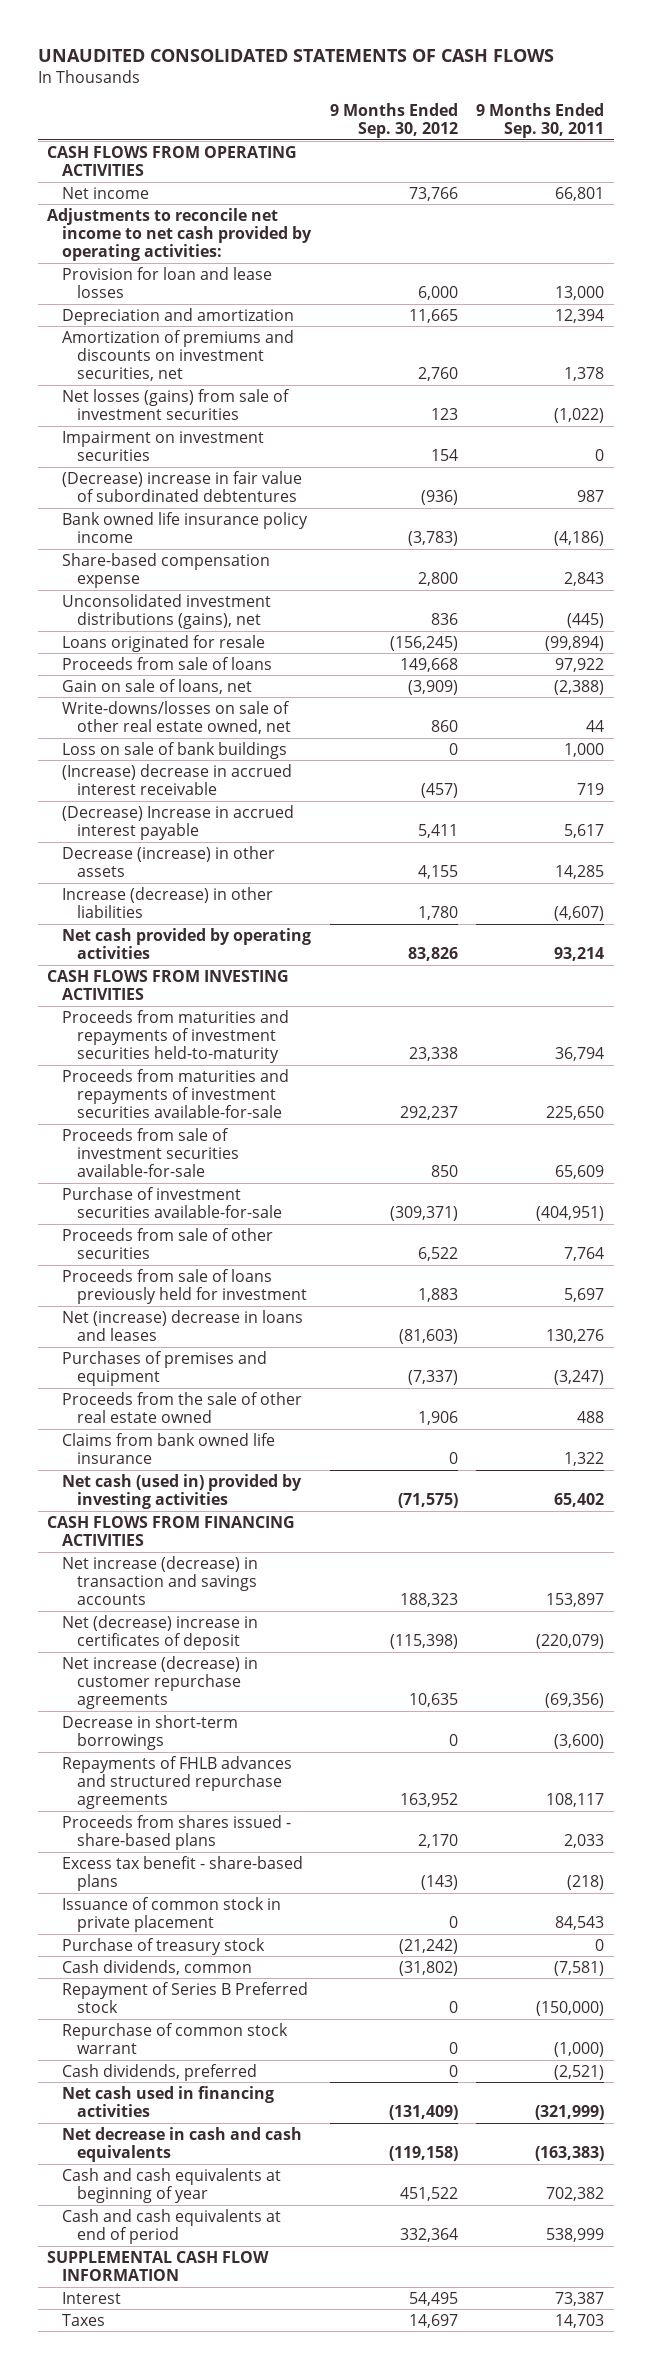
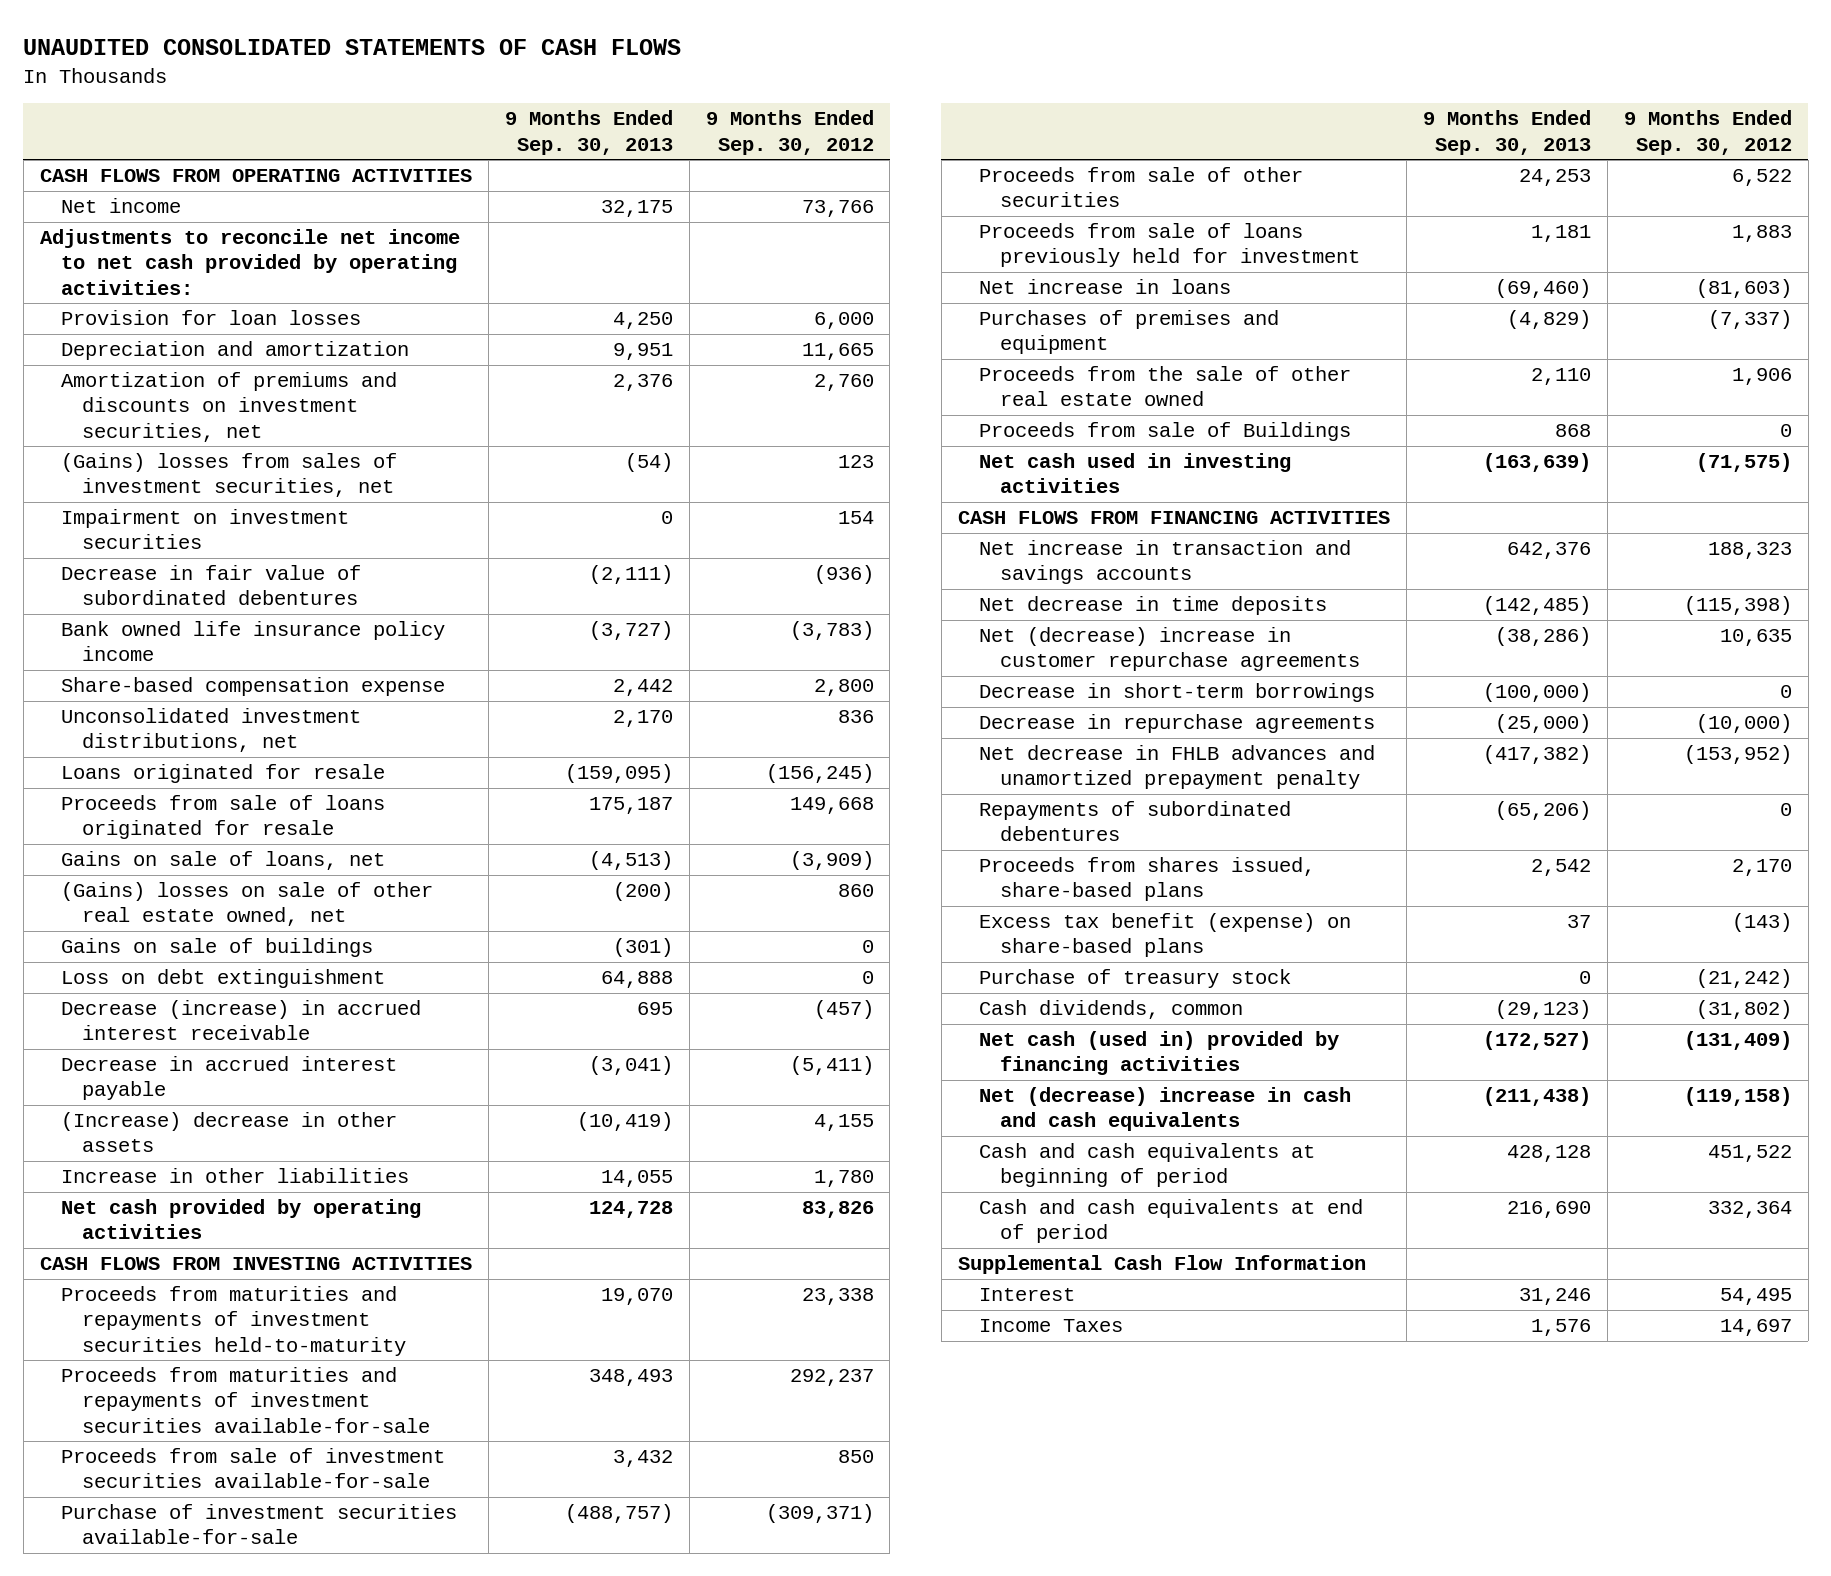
[476,102,605,138] 9 Months Ended Sep. 30, 2011 -> none
none -> [504,110,673,155] 9 Months Ended Sep. 30, 2013
[62,266,273,298] Provision for loan and lease losses -> [60,310,361,326] Provision for loan losses
[62,388,291,420] Net losses (gains) from sale of investment securities -> [60,453,397,498] (Gains) losses from sales of investment securities, net
[62,470,303,502] (Decrease) increase in fair value of subordinated debtentures -> [60,565,361,606] Decrease in fair value of subordinated debentures
[62,593,272,629] Unconsolidated investment distributions (gains), net -> [60,708,361,753] Unconsolidated investment distributions, net
[62,656,273,670] Proceeds from sale of loans -> [60,795,385,840] Proceeds from sale of loans originated for resale
[62,678,253,694] Gain on sale of loans, net -> [60,851,385,871] Gains on sale of loans, net
[62,700,292,734] Write-downs/losses on sale of other real estate owned, net -> [60,882,433,927] (Gains) losses on sale of other real estate owned, net
[62,741,288,759] Loss on sale of bank buildings -> [60,938,373,958] Gains on sale of buildings
none -> [60,969,385,989] Loss on debt extinguishment
[62,763,293,795] (Increase) decrease in accrued interest receivable -> [60,1000,421,1041] Decrease (increase) in accrued interest receivable
[62,804,295,840] (Decrease) Increase in accrued interest payable -> [60,1056,397,1101] Decrease in accrued interest payable
[417,823,458,838] 5,411 -> [789,1056,874,1076] (5,411)
[62,845,276,877] Decrease (increase) in other assets -> [60,1112,397,1153] (Increase) decrease in other assets
[62,886,274,918] Increase (decrease) in other liabilities -> [60,1168,409,1184] Increase in other liabilities
[62,1309,304,1341] Net (increase) decrease in loans and leases -> [978,279,1231,295] Net increase in loans
[62,1432,276,1464] Claims from bank owned life insurance -> none
none -> [978,422,1351,442] Proceeds from sale of Buildings
[62,1473,303,1509] Net cash (used in) provided by investing activities -> [978,453,1291,494] Net cash used in investing activities
[62,1555,259,1606] Net increase (decrease) in transaction and savings accounts -> [978,540,1351,585] Net increase in transaction and savings accounts
[62,1614,259,1650] Net (decrease) increase in certificates of deposit -> [978,596,1327,616] Net decrease in time deposits
[62,1655,259,1710] Net increase (decrease) in customer repurchase agreements -> [978,627,1360,672] Net (decrease) increase in customer repurchase agreements
[62,1755,293,1810] Repayments of FHLB advances and structured repurchase agreements -> none
[62,1896,282,1932] Issuance of common stock in private placement -> none
none -> [978,714,1375,734] Decrease in repurchase agreements
none -> [978,745,1375,790] Net decrease in FHLB advances and unamortized prepayment penalty
none -> [978,801,1291,842] Repayments of subordinated debentures
[62,1814,292,1850] Proceeds from shares issued - share-based plans -> [978,857,1315,902] Proceeds from shares issued, share-based plans
[62,1855,304,1891] Excess tax benefit - share-based plans -> [978,913,1351,958] Excess tax benefit (expense) on share-based plans
[62,1981,309,2013] Repayment of Series B Preferred stock -> none
[62,2022,289,2054] Repurchase of common stock warrant -> none
[62,2063,258,2081] Cash dividends, preferred -> none
[62,2085,275,2117] Net cash used in financing activities -> [978,1031,1339,1076] Net cash (used in) provided by financing activities
[62,2126,303,2162] Net decrease in cash and cash equivalents -> [978,1087,1351,1132] Net (decrease) increase in cash and cash equivalents
[62,2167,282,2203] Cash and cash equivalents at beginning of year -> [978,1143,1315,1188] Cash and cash equivalents at beginning of period
[46,2250,269,2281] SUPPLEMENTAL CASH FLOW INFORMATION -> [957,1255,1366,1275] Supplemental Cash Flow Information
[62,2313,106,2326] Taxes -> [978,1319,1123,1333] Income Taxes

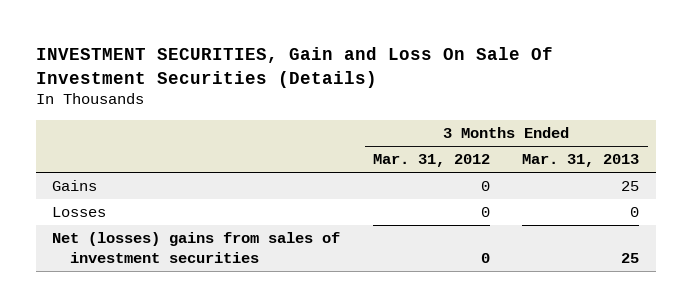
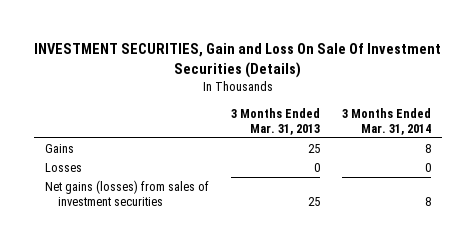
[372,154,490,168] Mar. 31, 2012 -> none
none -> [342,107,432,135] 3 Months Ended Mar. 31, 2014
[52,232,341,264] Net (losses) gains from sales of investment securities -> [45,179,210,207] Net gains (losses) from sales of investment securities

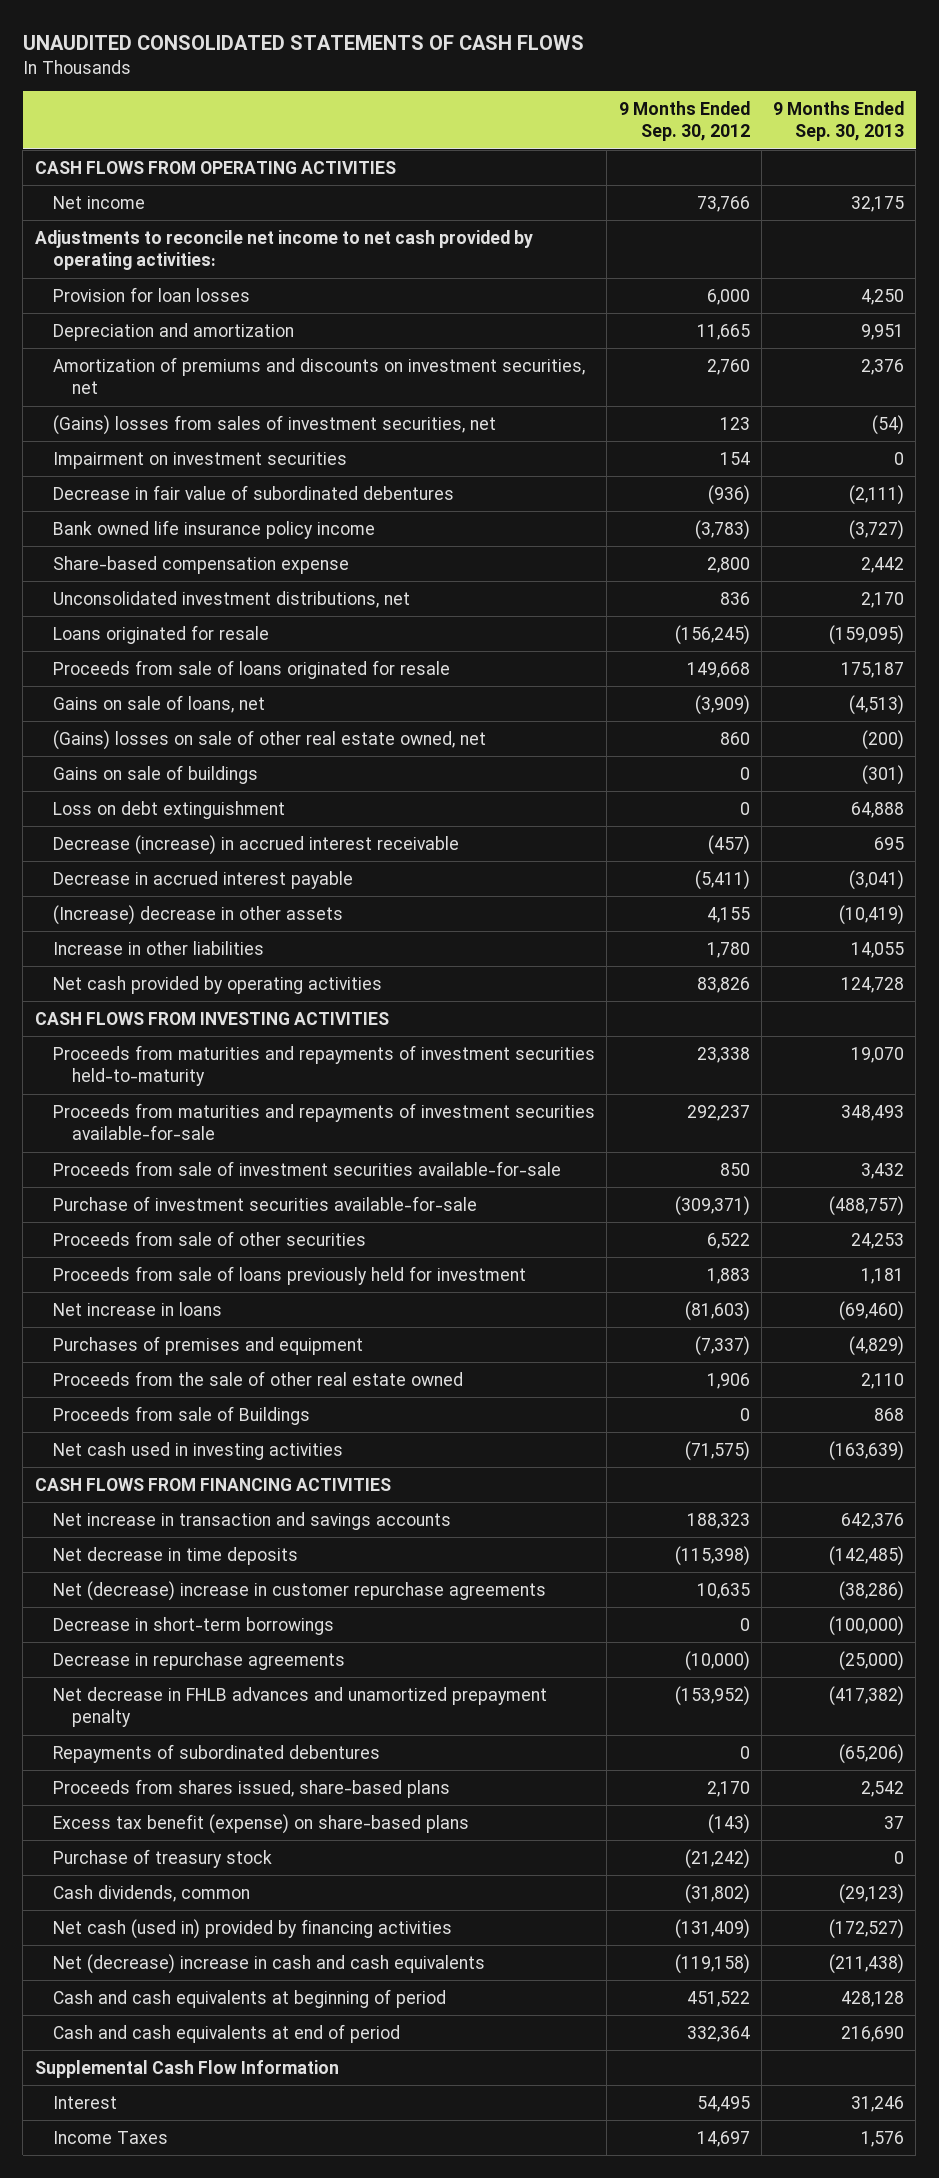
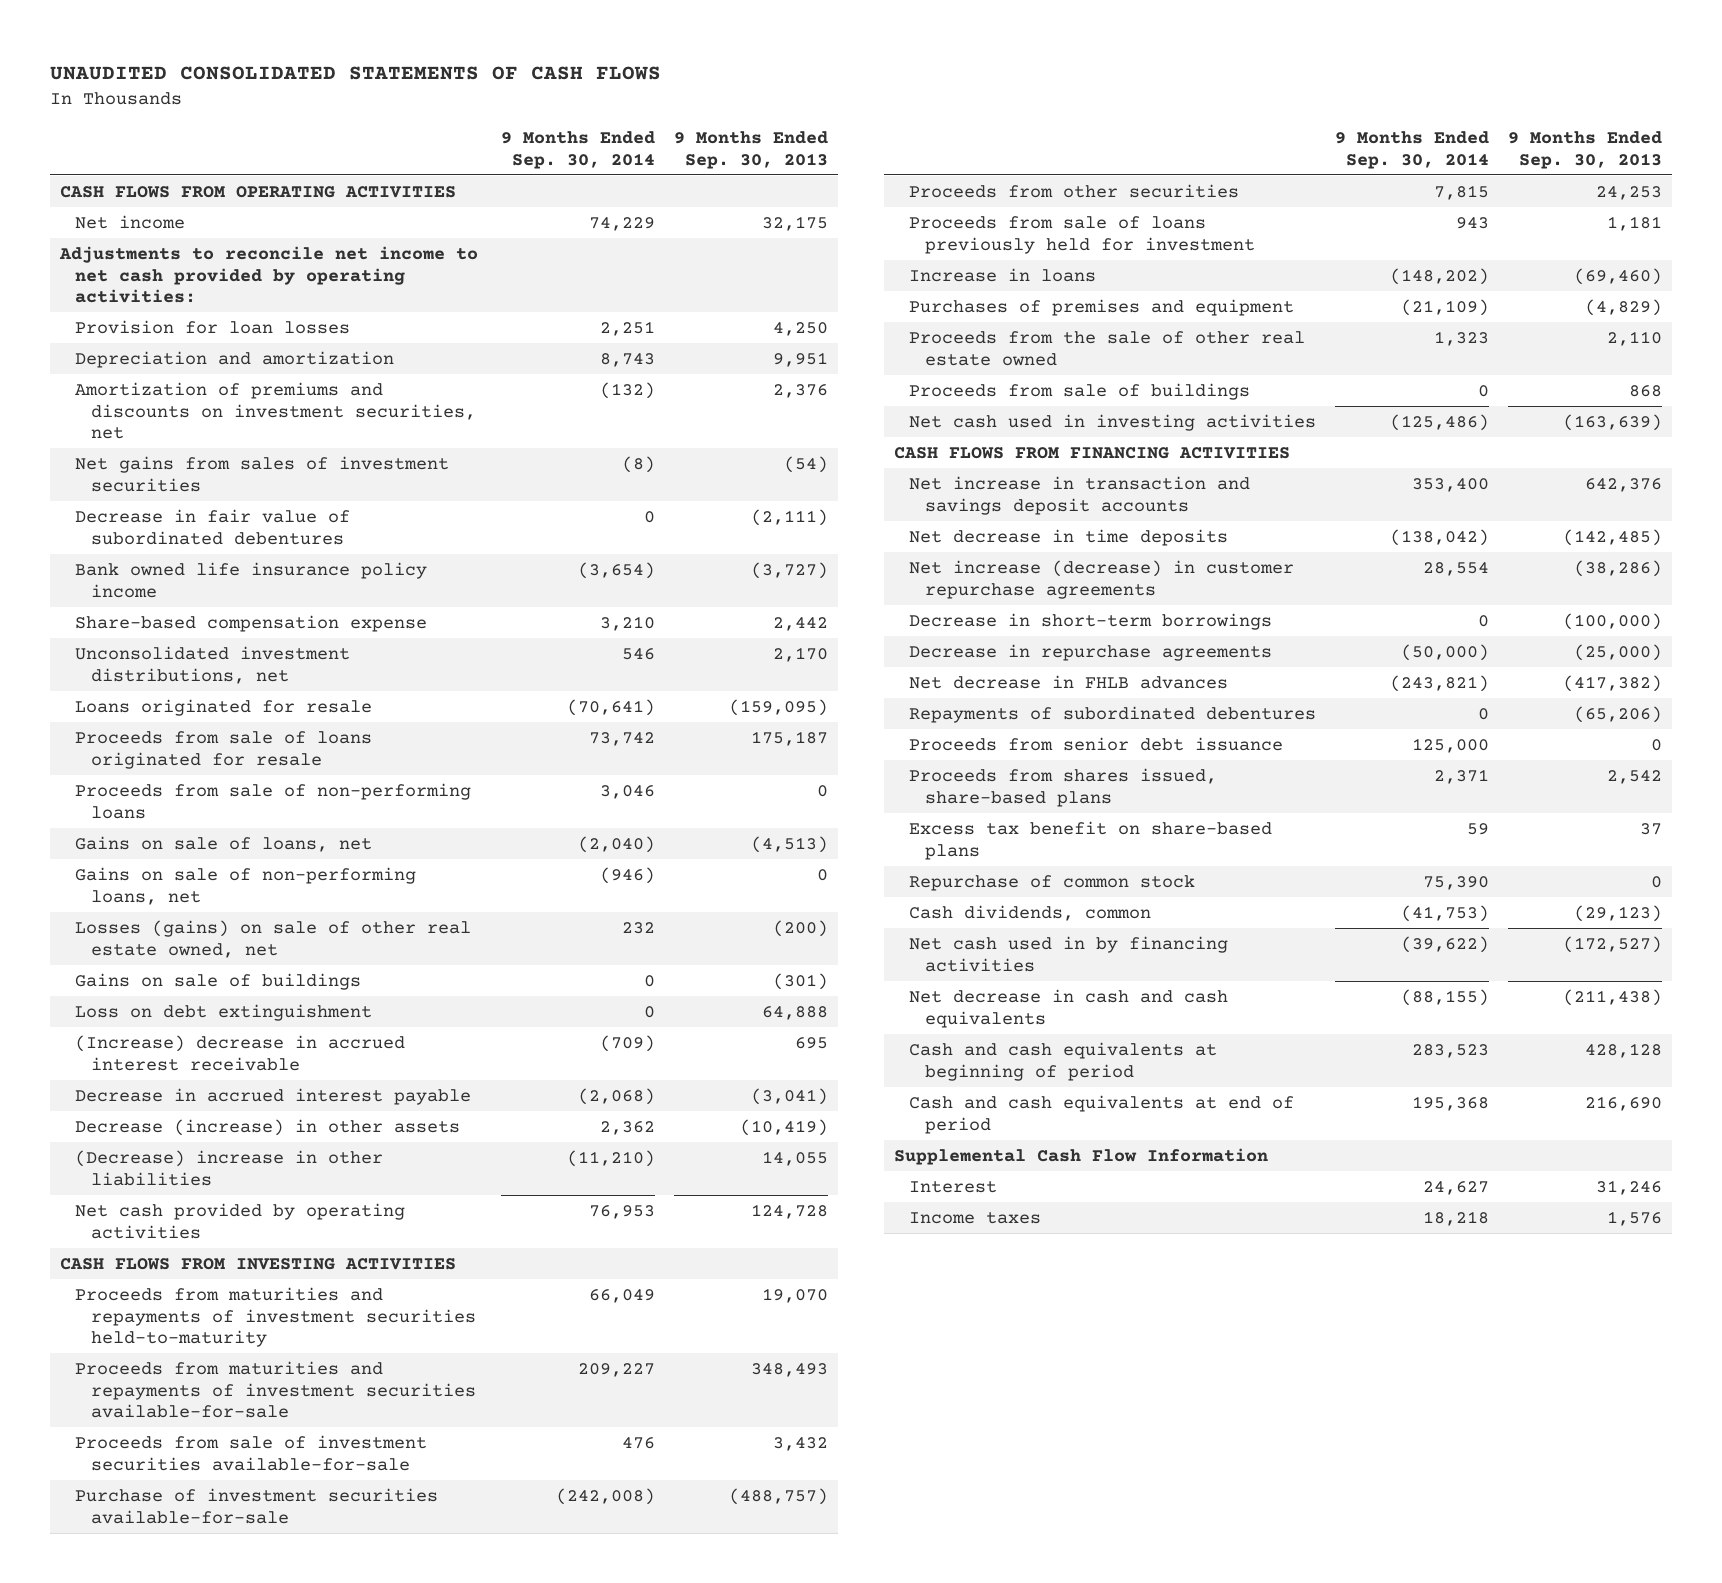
[618,100,750,142] 9 Months Ended Sep. 30, 2012 -> none
none -> [501,130,656,169] 9 Months Ended Sep. 30, 2014
[53,451,348,469] Impairment on investment securities -> none
[53,414,497,435] (Gains) losses from sales of investment securities, net -> [75,455,450,492] Net gains from sales of investment securities
none -> [75,782,472,819] Proceeds from sale of non-performing loans
none -> [75,866,417,905] Gains on sale of non-performing loans, net
[53,729,487,750] (Gains) losses on sale of other real estate owned, net -> [75,919,472,958] Losses (gains) on sale of other real estate owned, net
[53,834,460,855] Decrease (increase) in accrued interest receivable -> [75,1034,406,1071] (Increase) decrease in accrued interest receivable
[53,904,344,925] (Increase) decrease in other assets -> [75,1118,461,1136] Decrease (increase) in other assets
[53,940,265,955] Increase in other liabilities -> [75,1149,384,1186] (Decrease) increase in other liabilities
[53,1230,367,1246] Proceeds from sale of other securities -> [909,183,1240,198] Proceeds from other securities
[53,1301,223,1316] Net increase in loans -> [909,267,1097,282] Increase in loans
[53,1405,311,1425] Proceeds from sale of Buildings -> [909,382,1251,400] Proceeds from sale of buildings
[53,1511,452,1530] Net increase in transaction and savings accounts -> [909,475,1251,515] Net increase in transaction and savings deposit accounts
[53,1580,547,1601] Net (decrease) increase in customer repurchase agreements -> [909,559,1295,599] Net increase (decrease) in customer repurchase agreements
[53,1686,548,1728] Net decrease in FHLB advances and unamortized prepayment penalty -> [909,674,1229,689] Net decrease in FHLB advances
none -> [909,736,1284,751] Proceeds from senior debt issuance
[53,1813,470,1834] Excess tax benefit (expense) on share-based plans -> [909,820,1273,860] Excess tax benefit on share-based plans
[53,1848,273,1868] Purchase of treasury stock -> [909,874,1196,891] Repurchase of common stock
[53,1918,453,1939] Net cash (used in) provided by financing activities -> [909,935,1229,972] Net cash used in by financing activities
[53,1953,486,1974] Net (decrease) increase in cash and cash equivalents -> [909,988,1229,1028] Net decrease in cash and cash equivalents
[53,2130,169,2144] Income Taxes -> [909,1211,1042,1224] Income taxes

